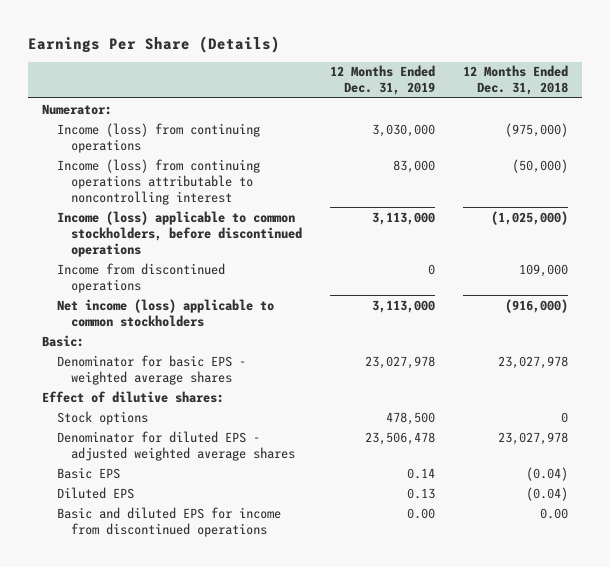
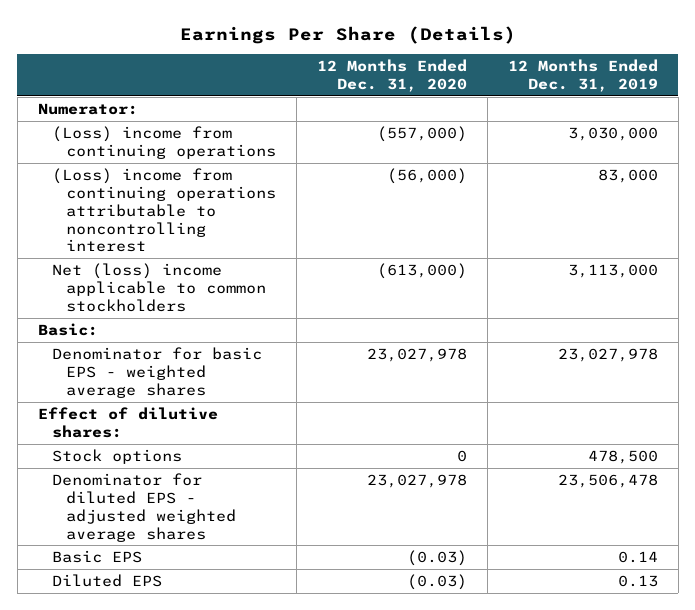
[462,65,568,96] 12 Months Ended Dec. 31, 2018 -> none
none -> [316,59,467,93] 12 Months Ended Dec. 31, 2020
[56,210,303,257] Income (loss) applicable to common stockholders, before discontinued operations -> none
[56,262,225,293] Income from discontinued operations -> none
[56,122,260,153] Income (loss) from continuing operations -> [51,126,276,159] (Loss) income from continuing operations
[56,158,260,205] Income (loss) from continuing operations attributable to noncontrolling interest -> [51,168,276,253] (Loss) income from continuing operations attributable to noncontrolling interest
[56,298,274,327] Net income (loss) applicable to common stockholders -> [51,263,266,312] Net (loss) income applicable to common stockholders
[56,506,281,537] Basic and diluted EPS for income from discontinued operations -> none

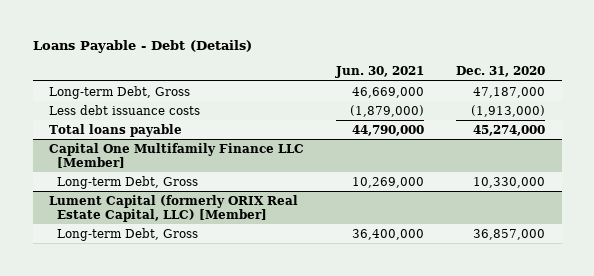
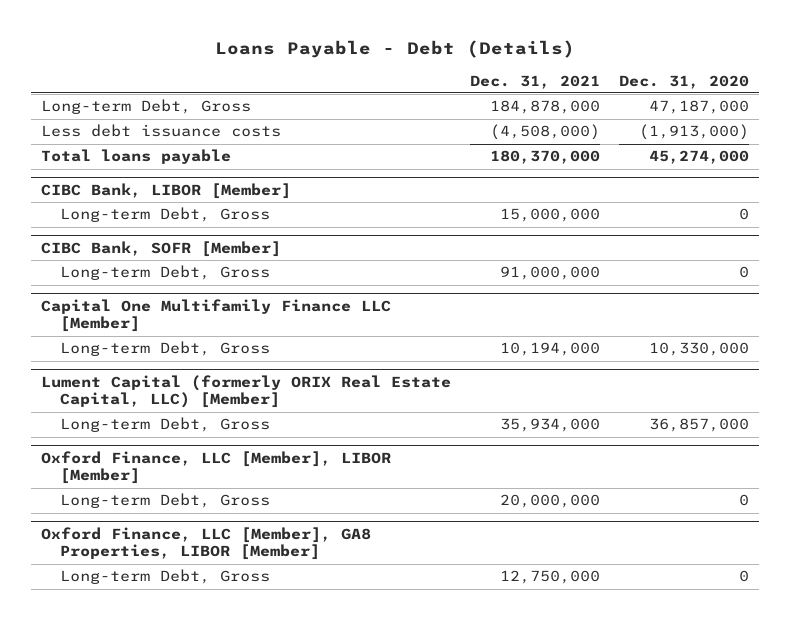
[335,66,425,79] Jun. 30, 2021 -> none
none -> [470,74,601,89] Dec. 31, 2021
none -> [40,183,291,200] CIBC Bank, LIBOR [Member]
none -> [59,207,270,223] Long-term Debt, Gross
none -> [40,241,281,258] CIBC Bank, SOFR [Member]
none -> [59,265,270,281] Long-term Debt, Gross
none -> [40,451,391,485] Oxford Finance, LLC [Member], LIBOR [Member]
none -> [59,493,270,509] Long-term Debt, Gross
none -> [40,527,371,561] Oxford Finance, LLC [Member], GA8 Properties, LIBOR [Member]
none -> [59,569,270,585] Long-term Debt, Gross

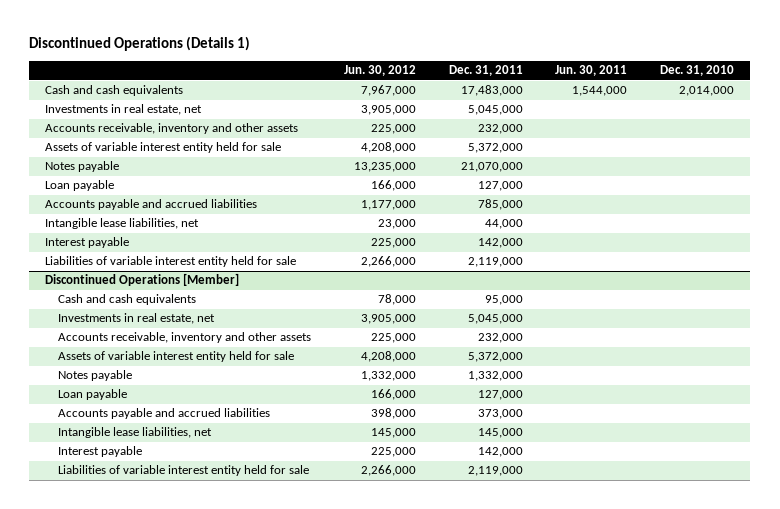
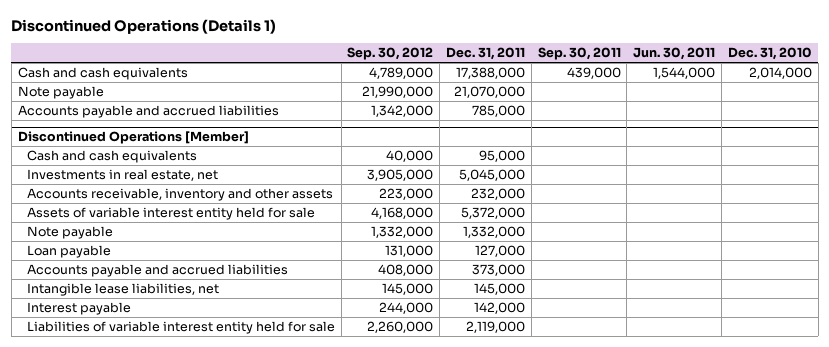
[343,65,416,77] Jun. 30, 2012 -> none
none -> [347,47,434,61] Sep. 30, 2012
none -> [537,47,621,61] Sep. 30, 2011
[45,104,203,116] Investments in real estate, net -> none
[45,123,299,135] Accounts receivable, inventory and other assets -> none
[45,142,282,154] Assets of variable interest entity held for sale -> none
[45,180,115,192] Loan payable -> none
[460,85,523,97] 17,483,000 -> [455,67,525,80] 17,388,000
[45,161,120,173] Notes payable -> [17,86,104,100] Note payable
[45,218,200,230] Intangible lease liabilities, net -> none
[45,237,130,249] Interest payable -> none
[45,256,297,268] Liabilities of variable interest entity held for sale -> none
[58,370,133,382] Notes payable -> [26,226,113,240] Note payable

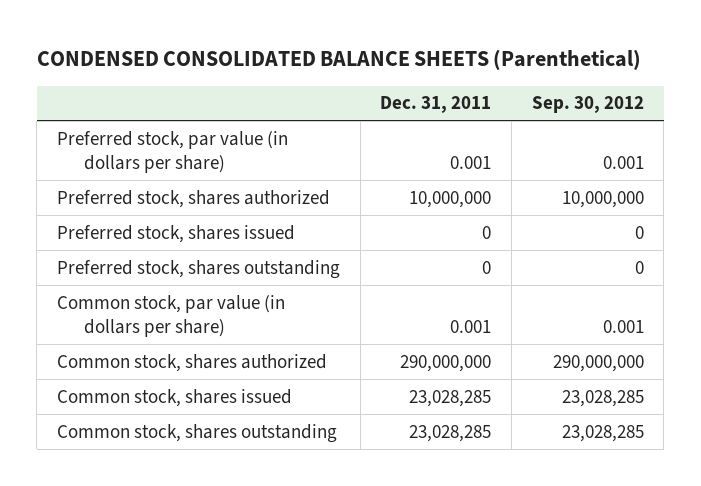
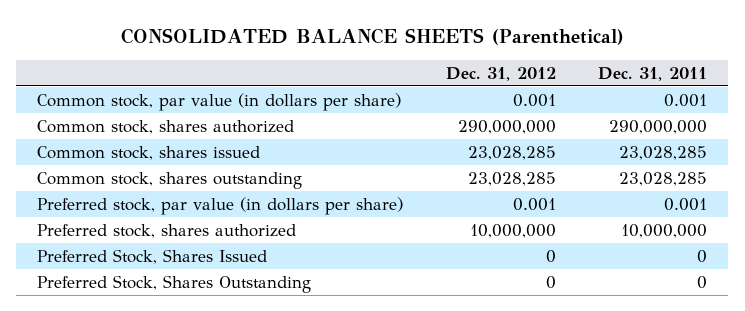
[36,49,641,71] CONDENSED CONSOLIDATED BALANCE SHEETS (Parenthetical) -> [121,27,625,45] CONSOLIDATED BALANCE SHEETS (Parenthetical)
[531,96,644,114] Sep. 30, 2012 -> none
none -> [445,66,556,81] Dec. 31, 2012
[57,224,296,243] Preferred stock, shares issued -> none
[57,259,341,279] Preferred stock, shares outstanding -> none
[57,130,289,173] Preferred stock, par value (in dollars per share) -> [37,196,404,215] Preferred stock, par value (in dollars per share)
[57,189,331,208] Preferred stock, shares authorized -> [37,223,297,238] Preferred stock, shares authorized
none -> [37,248,268,264] Preferred Stock, Shares Issued
none -> [37,274,312,293] Preferred Stock, Shares Outstanding

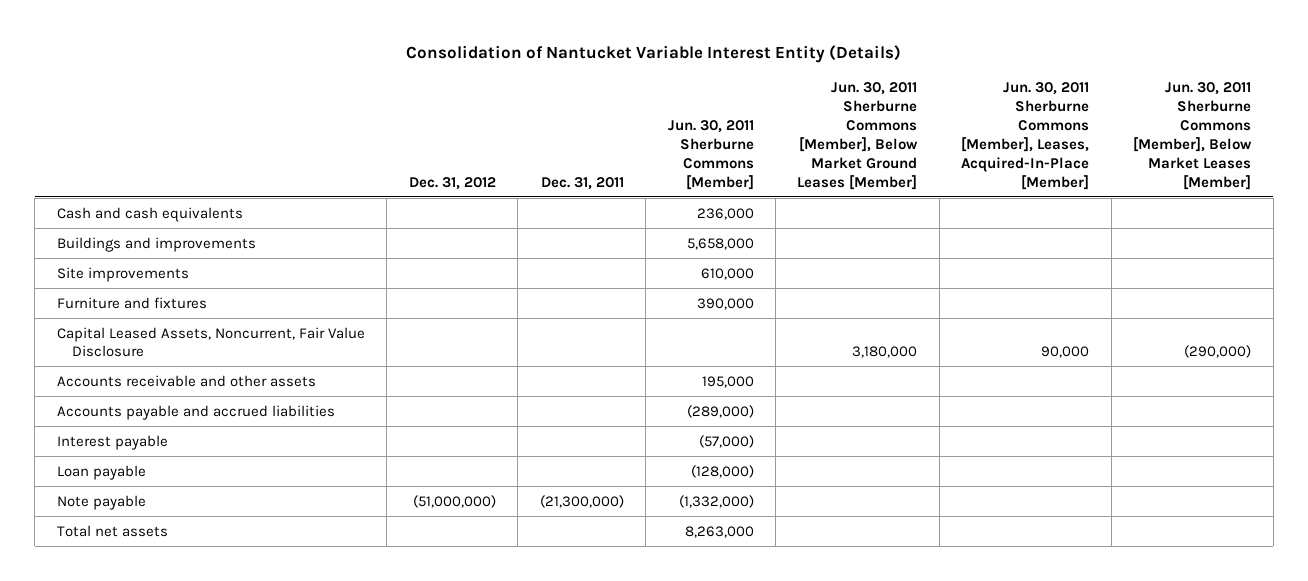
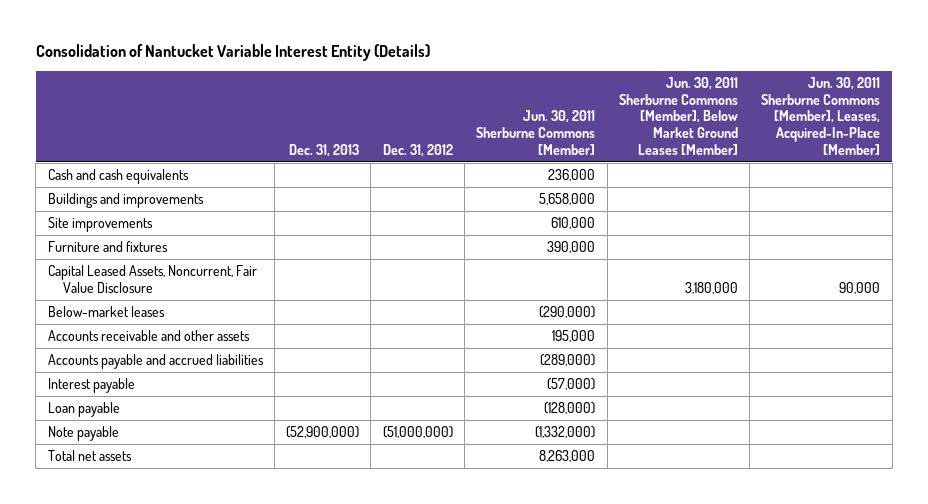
[540,176,624,190] Dec. 31, 2011 -> none
[1133,82,1253,190] Jun. 30, 2011 Sherburne Commons [Member], Below Market Leases [Member] -> none
none -> [289,143,360,157] Dec. 31, 2013
none -> [47,306,165,318] Below-market leases

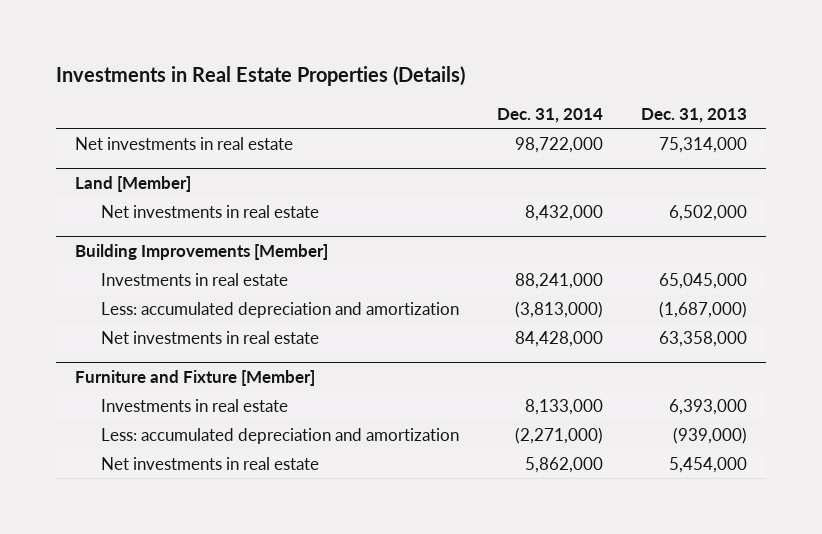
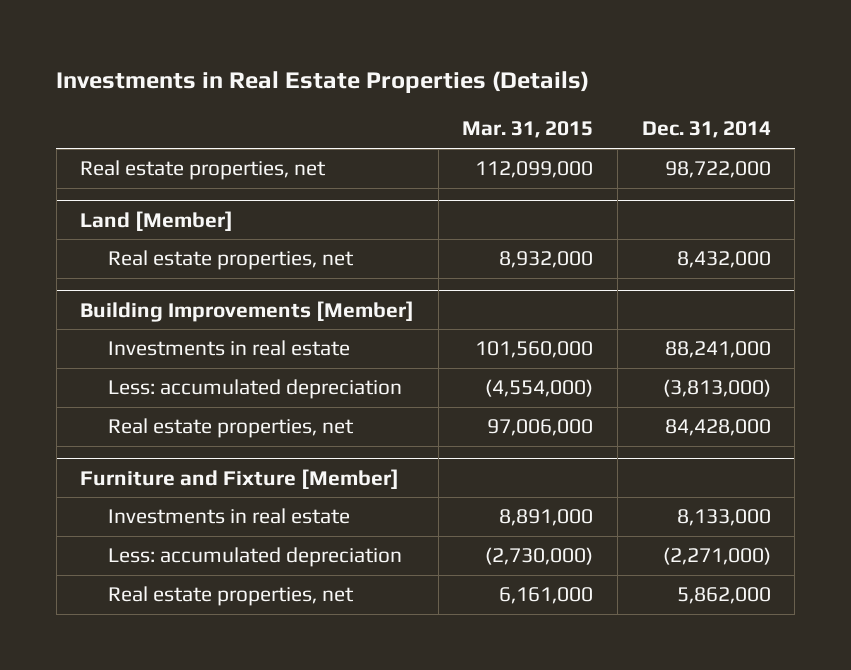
[640,107,747,123] Dec. 31, 2013 -> none
none -> [462,121,594,139] Mar. 31, 2015
[75,136,294,150] Net investments in real estate -> [80,160,327,181] Real estate properties, net
[100,204,319,218] Net investments in real estate -> [107,250,354,271] Real estate properties, net
[100,301,459,318] Less: accumulated depreciation and amortization -> [107,379,402,400] Less: accumulated depreciation
[100,330,319,344] Net investments in real estate -> [107,418,354,439] Real estate properties, net
[100,427,459,444] Less: accumulated depreciation and amortization -> [107,547,402,568] Less: accumulated depreciation
[100,456,319,470] Net investments in real estate -> [107,586,354,607] Real estate properties, net

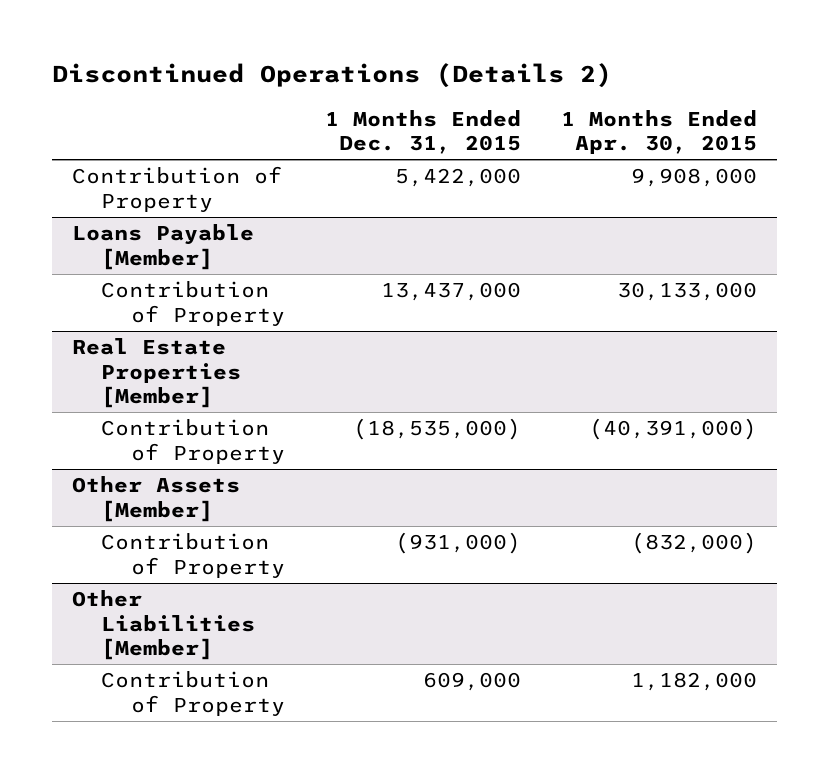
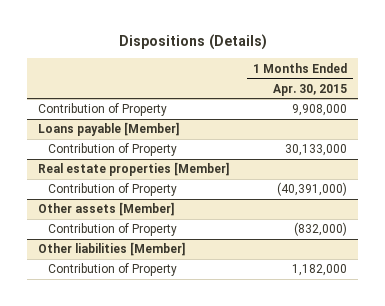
[51,63,612,89] Discontinued Operations (Details 2) -> [118,34,267,51] Dispositions (Details)
[324,109,521,154] 1 Months Ended Dec. 31, 2015 -> none
[71,224,254,270] Loans Payable [Member] -> [38,122,181,137] Loans payable [Member]
[71,338,242,408] Real Estate Properties [Member] -> [38,162,231,177] Real estate properties [Member]
[71,476,240,522] Other Assets [Member] -> [38,202,176,217] Other assets [Member]
[71,590,256,660] Other Liabilities [Member] -> [38,242,187,257] Other liabilities [Member]

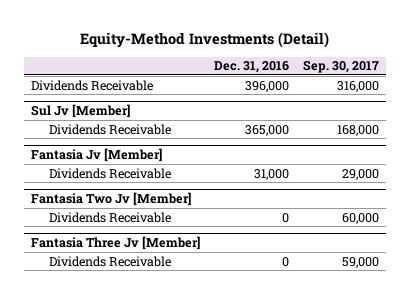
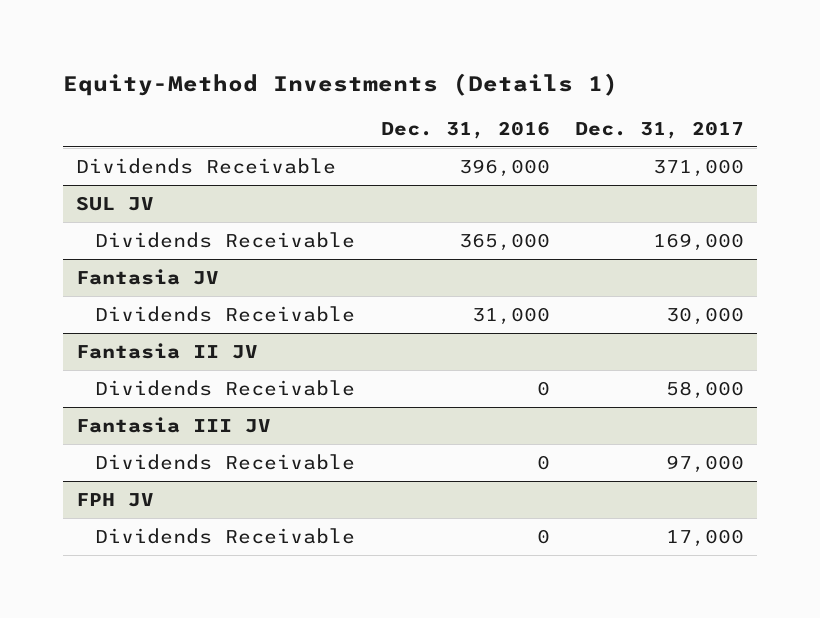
[80,31,330,48] Equity-Method Investments (Detail) -> [62,73,618,97] Equity-Method Investments (Details 1)
[303,60,380,74] Sep. 30, 2017 -> none
none -> [575,120,745,139] Dec. 31, 2017
[31,103,131,118] Sul Jv [Member] -> [75,195,154,211] SUL JV
[31,147,163,162] Fantasia Jv [Member] -> [75,268,219,285] Fantasia JV
[31,191,192,206] Fantasia Two Jv [Member] -> [75,342,258,359] Fantasia II JV
[31,235,201,250] Fantasia Three Jv [Member] -> [75,416,271,433] Fantasia III JV
none -> [75,492,154,507] FPH JV
none -> [95,527,356,544] Dividends Receivable

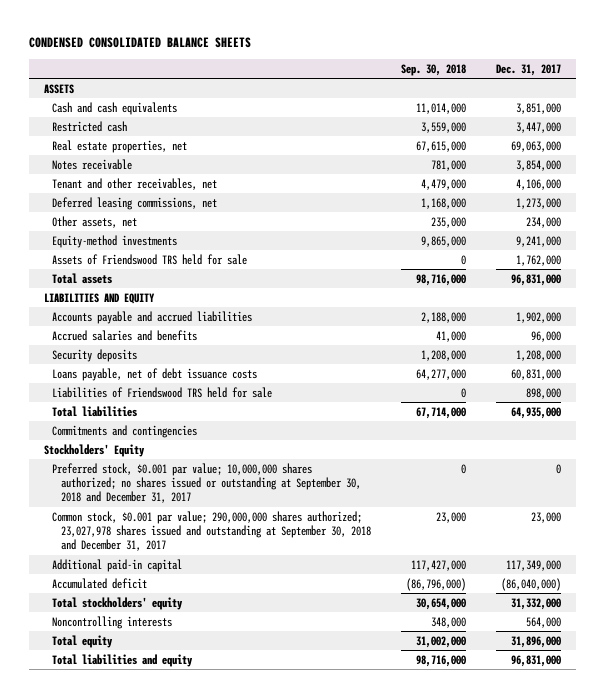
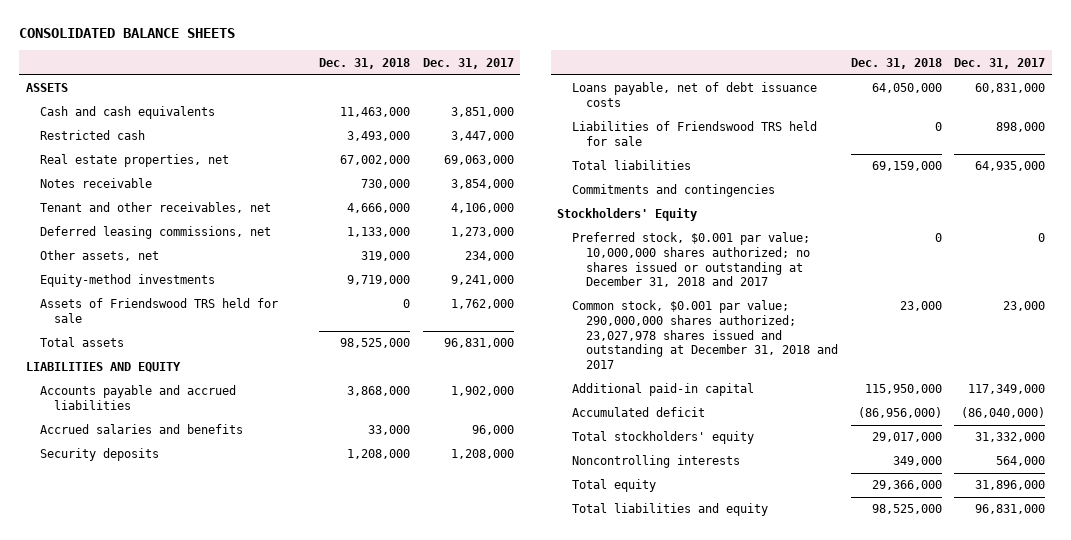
[28,37,251,49] CONDENSED CONSOLIDATED BALANCE SHEETS -> [19,28,236,39] CONSOLIDATED BALANCE SHEETS
[400,63,466,76] Sep. 30, 2018 -> none
none -> [319,57,411,69] Dec. 31, 2018
[52,462,361,504] Preferred stock, $0.001 par value; 10,000,000 shares authorized; no shares issued or outstanding at September 30, 2018 and December 31, 2017 -> [571,232,810,288] Preferred stock, $0.001 par value; 10,000,000 shares authorized; no shares issued or outstanding at December 31, 2018 and 2017
[52,510,371,552] Common stock, $0.001 par value; 290,000,000 shares authorized; 23,027,978 shares issued and outstanding at September 30, 2018 and December 31, 2017 -> [571,300,838,370] Common stock, $0.001 par value; 290,000,000 shares authorized; 23,027,978 shares issued and outstanding at December 31, 2018 and 2017

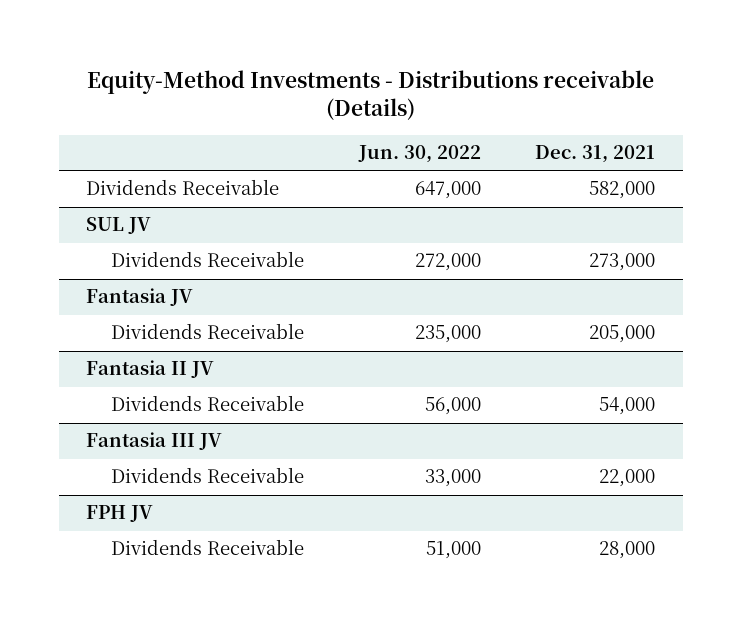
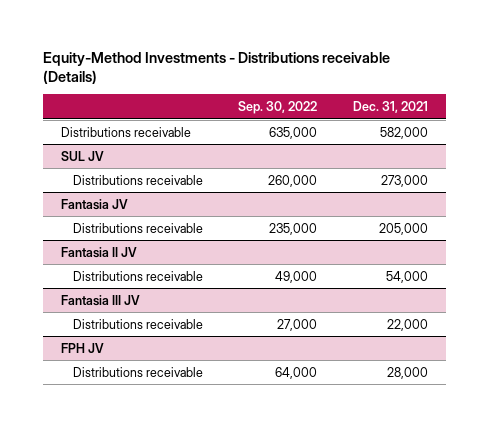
[357,145,481,164] Jun. 30, 2022 -> none
none -> [238,101,318,115] Sep. 30, 2022
[86,179,280,196] Dividends Receivable -> [61,126,192,137] Distributions receivable
[111,251,305,268] Dividends Receivable -> [72,174,203,185] Distributions receivable
[111,323,305,340] Dividends Receivable -> [72,222,203,233] Distributions receivable
[111,395,305,412] Dividends Receivable -> [72,270,203,281] Distributions receivable
[111,467,305,484] Dividends Receivable -> [72,318,203,329] Distributions receivable
[111,539,305,556] Dividends Receivable -> [72,366,203,377] Distributions receivable

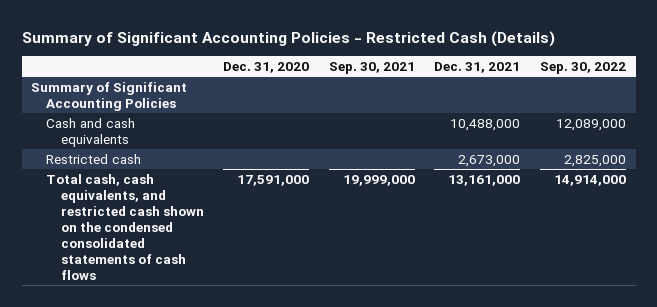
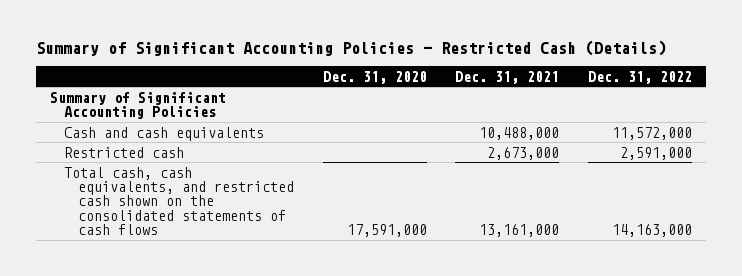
[328,62,415,75] Sep. 30, 2021 -> none
[539,62,626,75] Sep. 30, 2022 -> none
none -> [587,70,692,84] Dec. 31, 2022
[45,173,204,281] Total cash, cash equivalents, and restricted cash shown on the condensed consolidated statements of cash flows -> [64,166,295,236] Total cash, cash equivalents, and restricted cash shown on the consolidated statements of cash flows

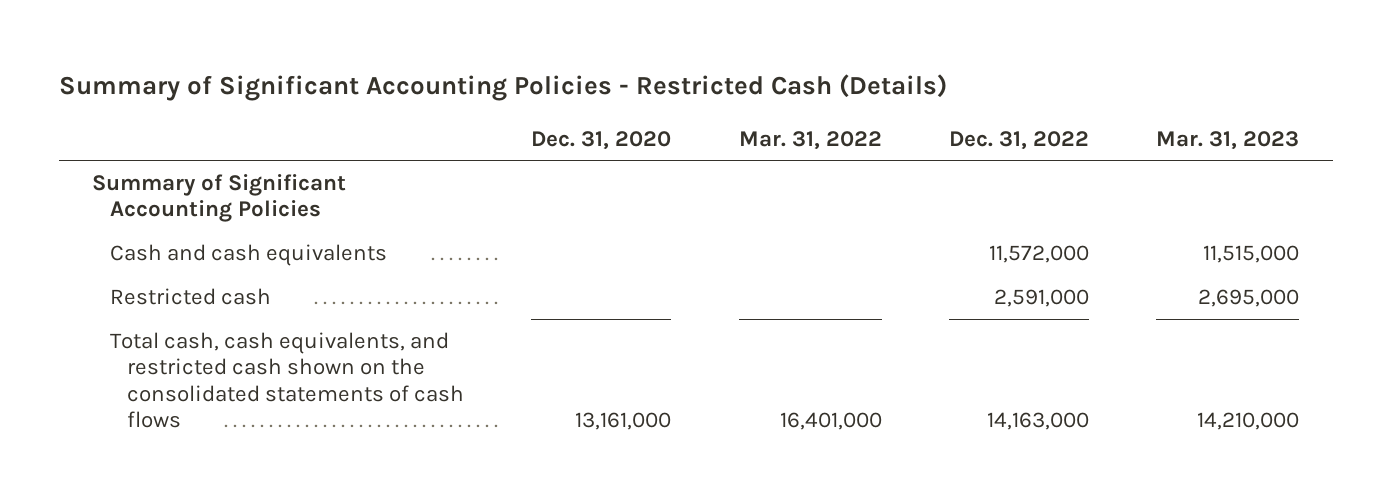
[455,70,560,84] Dec. 31, 2021 -> none
none -> [738,130,882,150] Mar. 31, 2022
none -> [1156,130,1300,150] Mar. 31, 2023
[346,224,427,238] 17,591,000 -> [575,412,672,431] 13,161,000

